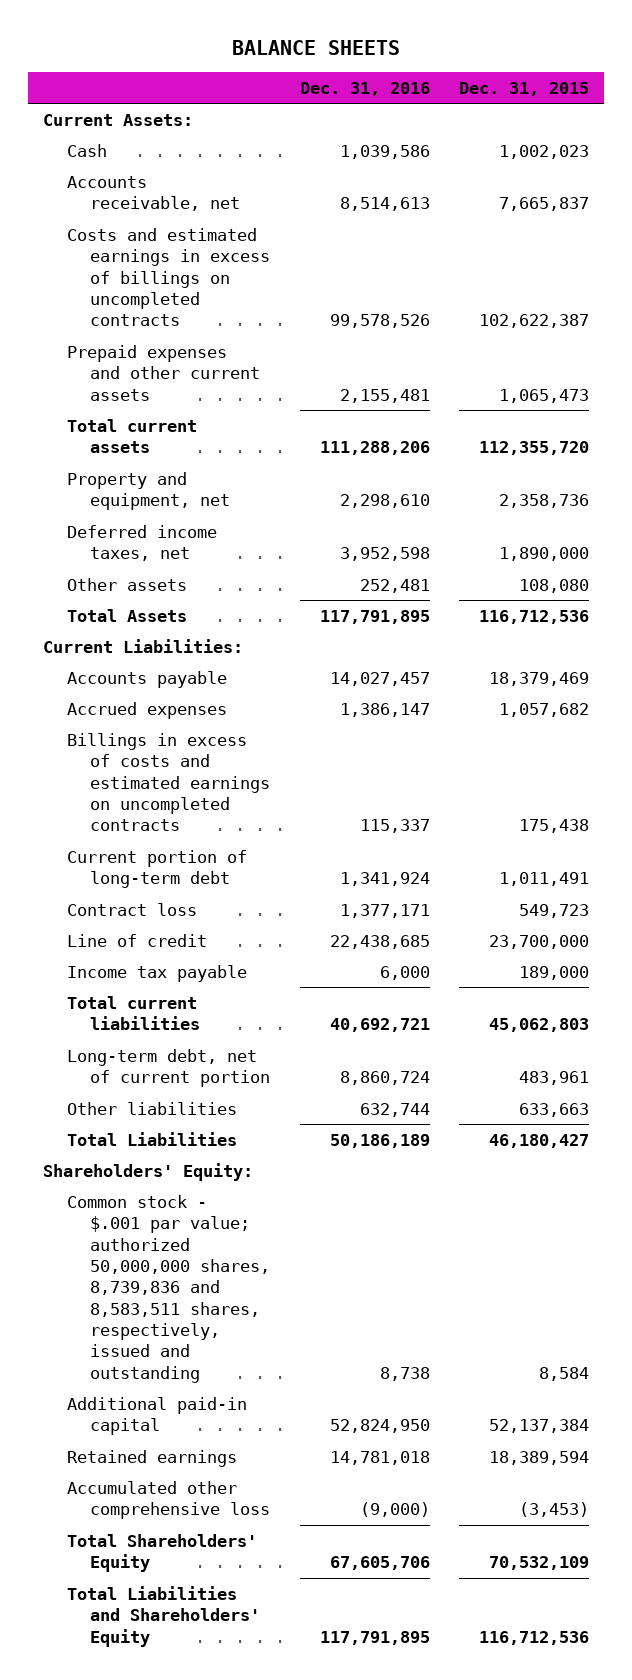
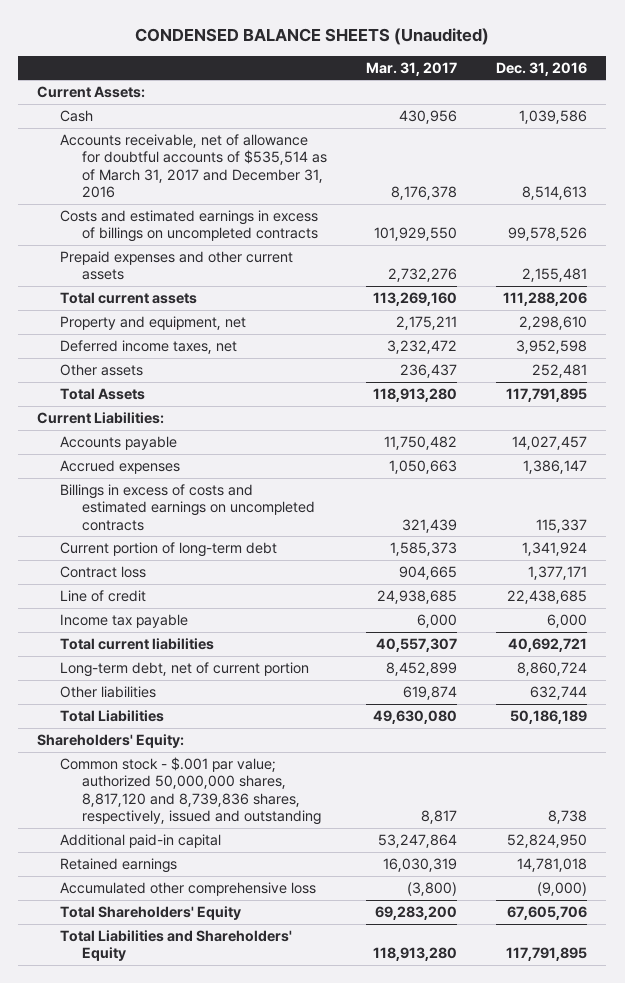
[232,39,401,55] BALANCE SHEETS -> [135,27,490,45] CONDENSED BALANCE SHEETS (Unaudited)
[459,81,590,96] Dec. 31, 2015 -> none
none -> [366,61,458,76] Mar. 31, 2017
[66,175,241,212] Accounts receivable, net -> [59,134,328,198] Accounts receivable, net of allowance for doubtful accounts of $535,514 as of March 31, 2017 and December 31, 2016
[66,1194,271,1383] Common stock - $.001 par value; authorized 50,000,000 shares, 8,739,836 and 8,583,511 shares, respectively, issued and outstanding -> [59,757,322,825] Common stock - $.001 par value; authorized 50,000,000 shares, 8,817,120 and 8,739,836 shares, respectively, issued and outstanding

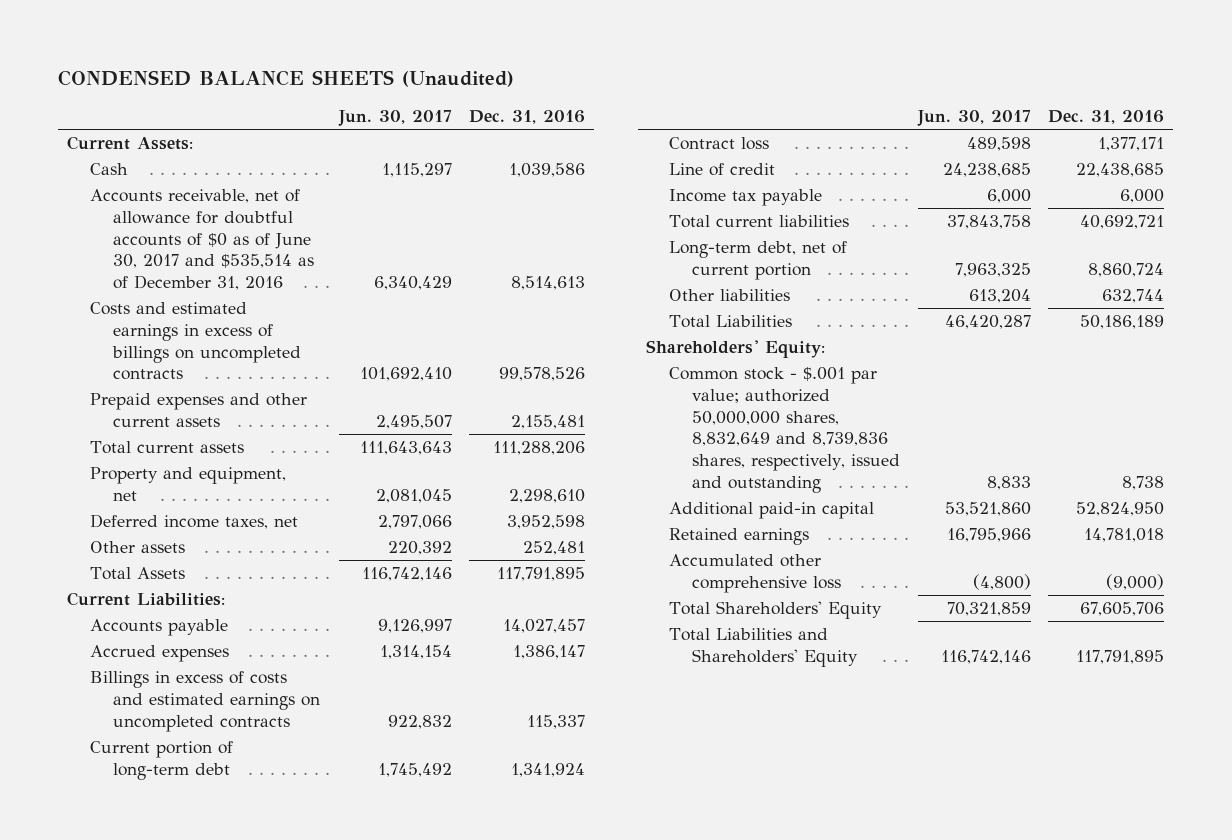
[366,61,458,76] Mar. 31, 2017 -> none
none -> [337,110,452,127] Jun. 30, 2017
[59,134,328,198] Accounts receivable, net of allowance for doubtful accounts of $535,514 as of March 31, 2017 and December 31, 2016 -> [90,189,314,290] Accounts receivable, net of allowance for doubtful accounts of $0 as of June 30, 2017 and $535,514 as of December 31, 2016
[59,757,322,825] Common stock - $.001 par value; authorized 50,000,000 shares, 8,817,120 and 8,739,836 shares, respectively, issued and outstanding -> [669,367,901,493] Common stock - $.001 par value; authorized 50,000,000 shares, 8,832,649 and 8,739,836 shares, respectively, issued and outstanding

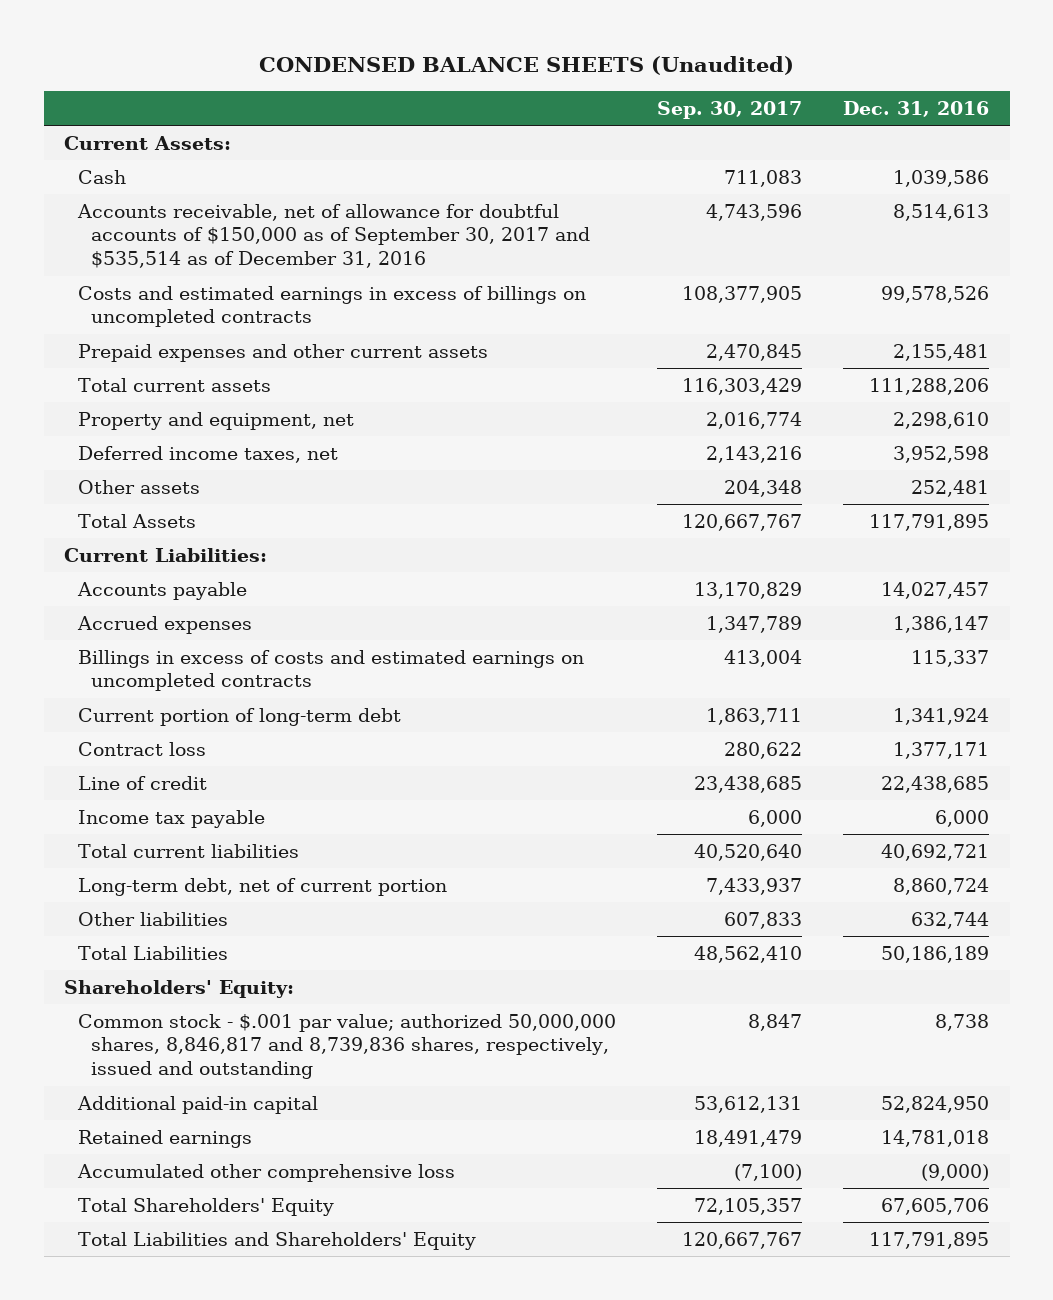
[337,110,452,127] Jun. 30, 2017 -> none
none -> [656,100,802,119] Sep. 30, 2017
[90,189,314,290] Accounts receivable, net of allowance for doubtful accounts of $0 as of June 30, 2017 and $535,514 as of December 31, 2016 -> [76,203,591,268] Accounts receivable, net of allowance for doubtful accounts of $150,000 as of September 30, 2017 and $535,514 as of December 31, 2016
[669,367,901,493] Common stock - $.001 par value; authorized 50,000,000 shares, 8,832,649 and 8,739,836 shares, respectively, issued and outstanding -> [77,1013,616,1079] Common stock - $.001 par value; authorized 50,000,000 shares, 8,846,817 and 8,739,836 shares, respectively, issued and outstanding

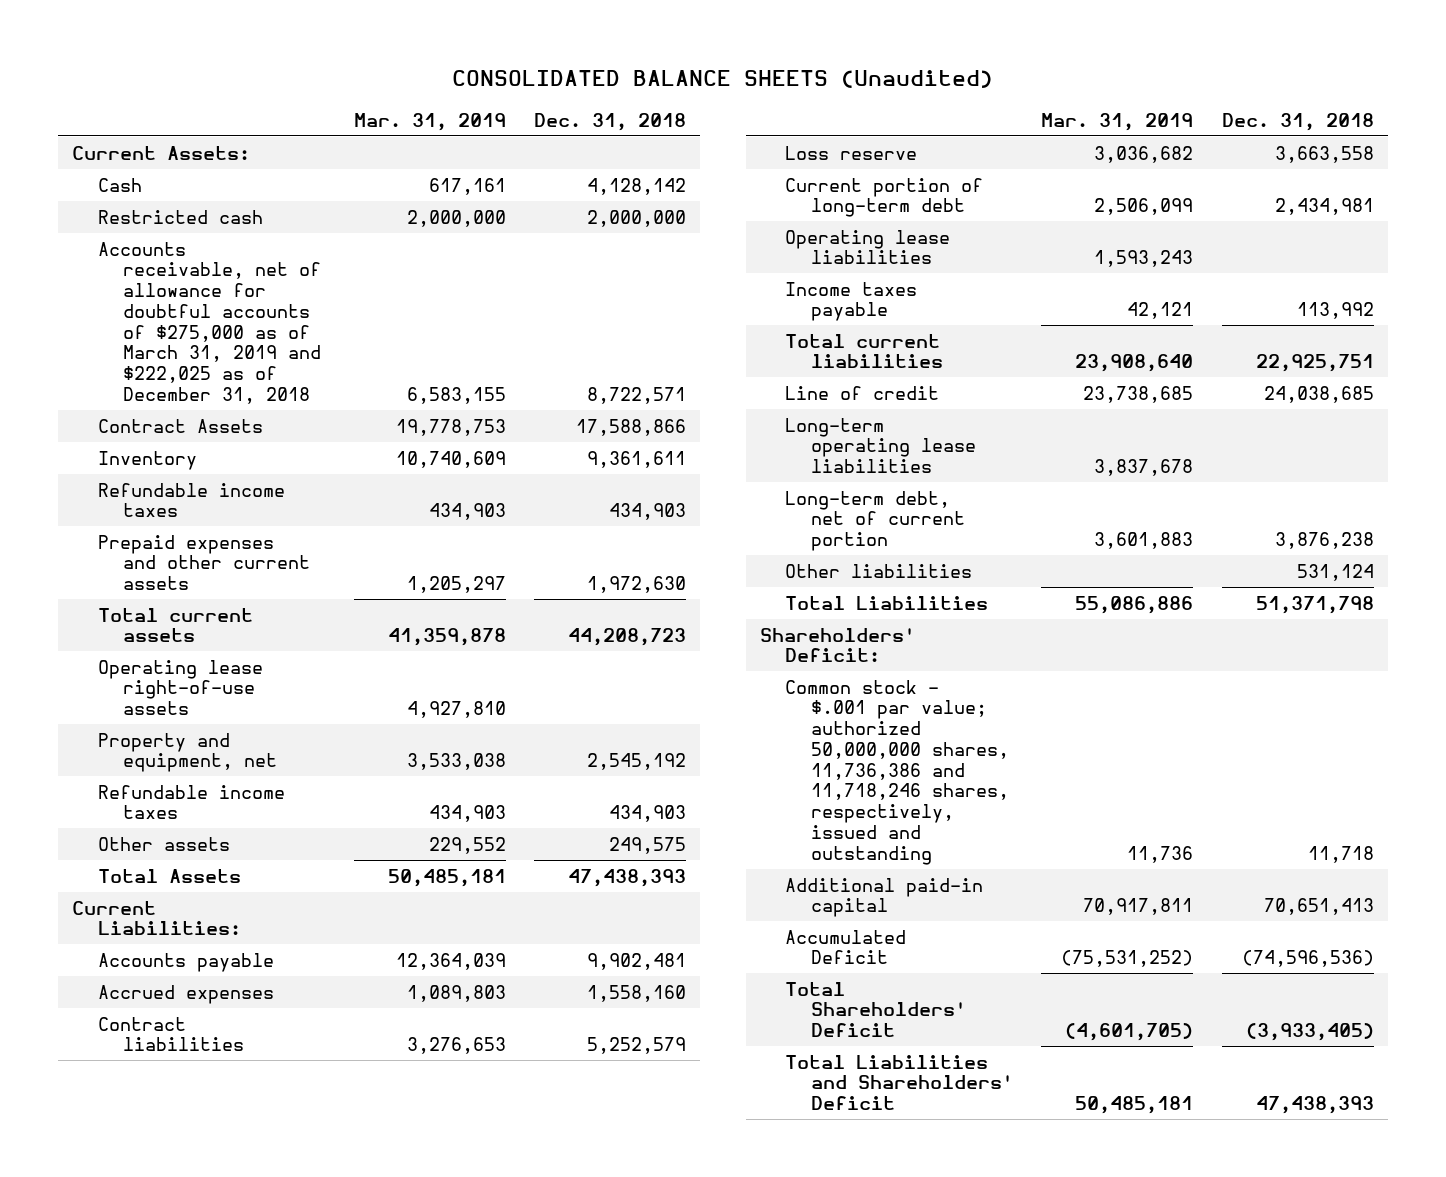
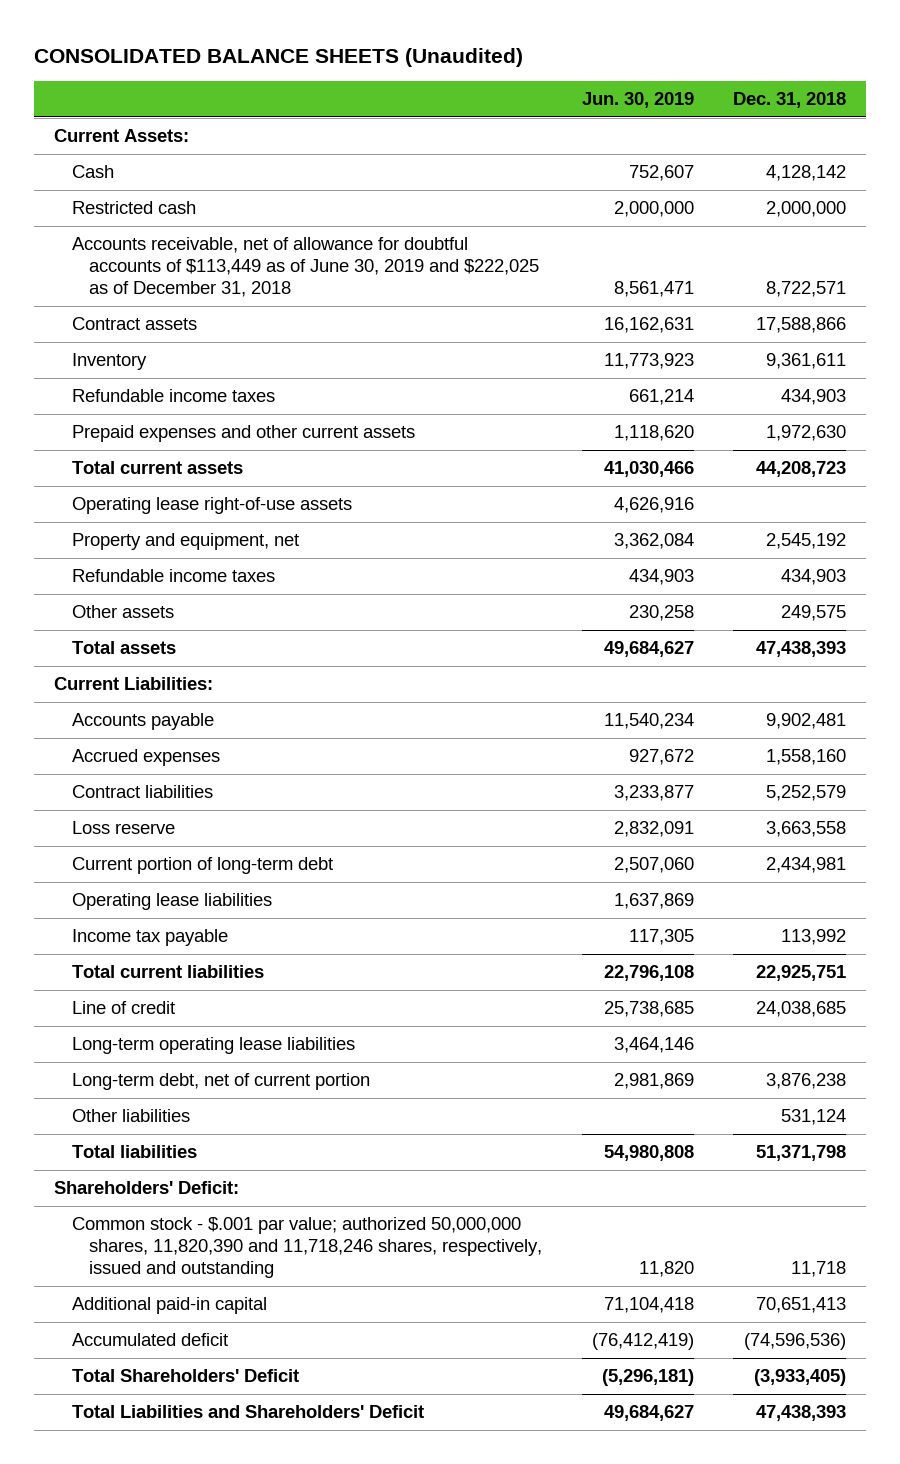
[353,112,506,131] Mar. 31, 2019 -> none
none -> [581,92,694,109] Jun. 30, 2019
[97,241,322,404] Accounts receivable, net of allowance for doubtful accounts of $275,000 as of March 31, 2019 and $222,025 as of December 31, 2018 -> [71,237,540,298] Accounts receivable, net of allowance for doubtful accounts of $113,449 as of June 30, 2019 and $222,025 as of December 31, 2018
[97,418,263,433] Contract Assets -> [71,317,197,331] Contract assets
[97,868,241,883] Total Assets -> [71,641,176,655] Total assets
[785,281,918,322] Income taxes payable -> [71,929,228,947] Income tax payable
[785,595,989,610] Total Liabilities -> [71,1145,197,1159] Total liabilities
[785,679,1009,865] Common stock - $.001 par value; authorized 50,000,000 shares, 11,736,386 and 11,718,246 shares, respectively, issued and outstanding -> [71,1217,543,1279] Common stock - $.001 par value; authorized 50,000,000 shares, 11,820,390 and 11,718,246 shares, respectively, issued and outstanding
[785,929,907,965] Accumulated Deficit -> [71,1333,228,1347] Accumulated deficit

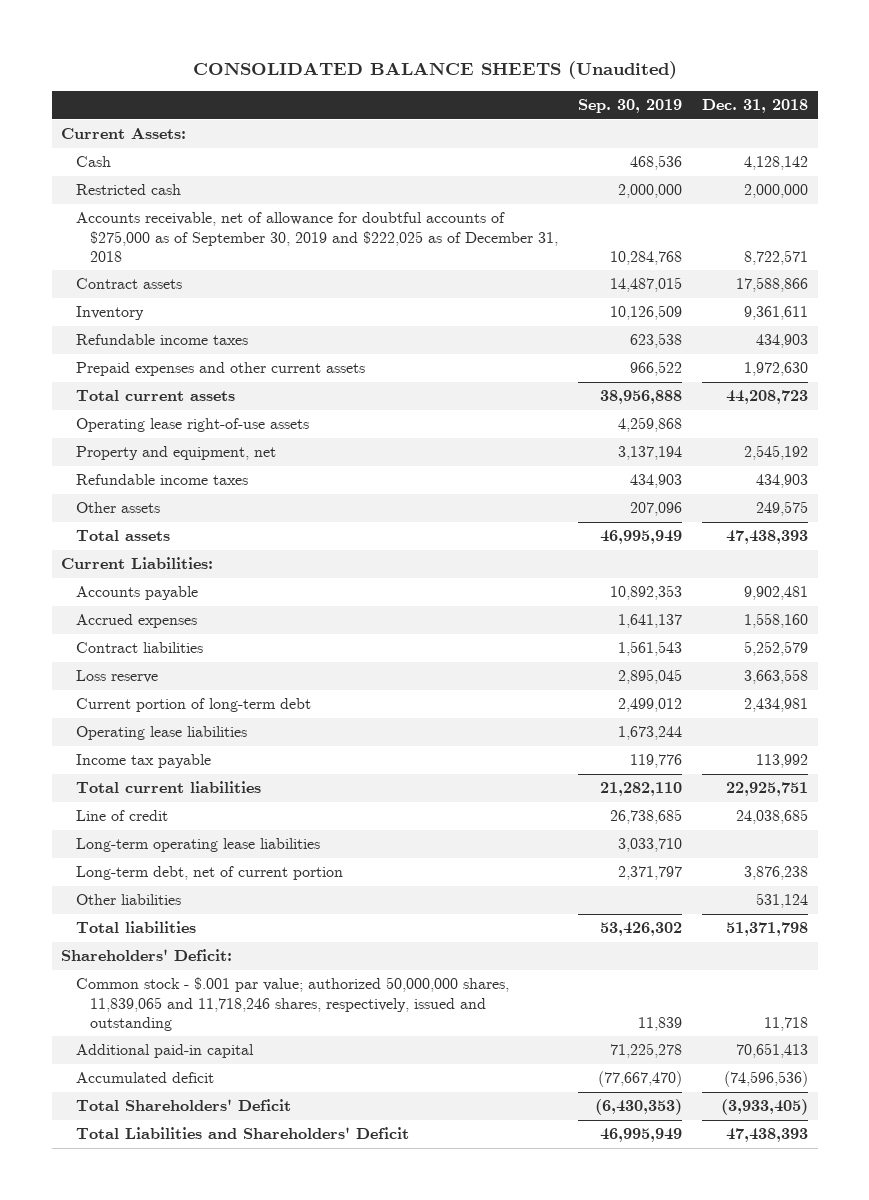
[581,92,694,109] Jun. 30, 2019 -> none
none -> [578,98,683,113] Sep. 30, 2019
[71,237,540,298] Accounts receivable, net of allowance for doubtful accounts of $113,449 as of June 30, 2019 and $222,025 as of December 31, 2018 -> [75,212,559,262] Accounts receivable, net of allowance for doubtful accounts of $275,000 as of September 30, 2019 and $222,025 as of December 31, 2018
[71,1217,543,1279] Common stock - $.001 par value; authorized 50,000,000 shares, 11,820,390 and 11,718,246 shares, respectively, issued and outstanding -> [75,977,509,1031] Common stock - $.001 par value; authorized 50,000,000 shares, 11,839,065 and 11,718,246 shares, respectively, issued and outstanding

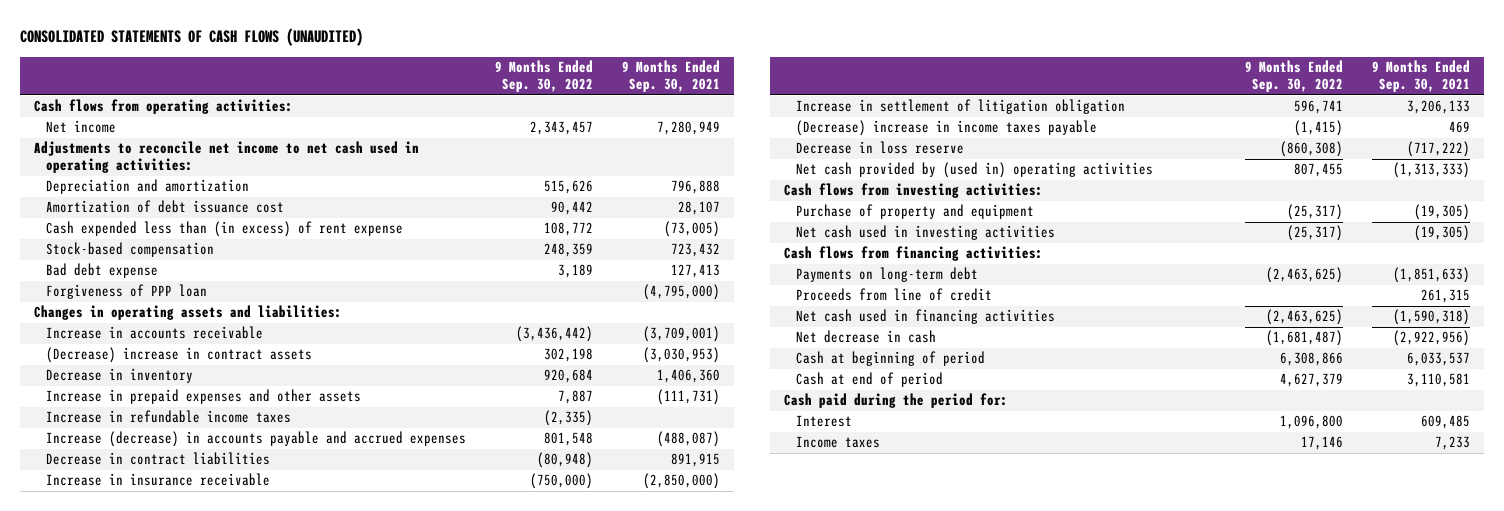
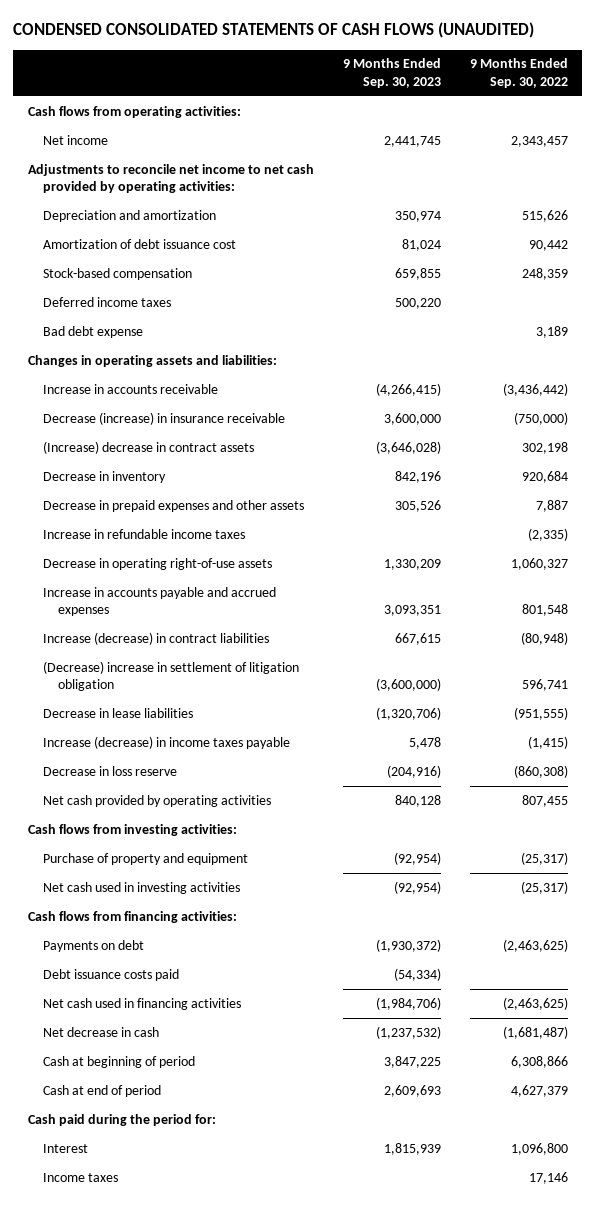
[20,28,364,47] CONSOLIDATED STATEMENTS OF CASH FLOWS (UNAUDITED) -> [13,22,535,39] CONDENSED CONSOLIDATED STATEMENTS OF CASH FLOWS (UNAUDITED)
[621,60,720,93] 9 Months Ended Sep. 30, 2021 -> none
none -> [342,58,441,88] 9 Months Ended Sep. 30, 2023
[34,141,420,174] Adjustments to reconcile net income to net cash used in operating activities: -> [27,163,314,194] Adjustments to reconcile net income to net cash provided by operating activities:
[46,221,404,238] Cash expended less than (in excess) of rent expense -> none
none -> [42,296,171,307] Deferred income taxes
[46,284,208,300] Forgiveness of PPP loan -> none
none -> [42,411,285,425] Decrease (increase) in insurance receivable
[46,347,313,364] (Decrease) increase in contract assets -> [42,440,254,454] (Increase) decrease in contract assets
[46,389,362,405] Increase in prepaid expenses and other assets -> [42,499,304,512] Decrease in prepaid expenses and other assets
[46,473,271,487] Increase in insurance receivable -> none
none -> [42,557,272,570] Decrease in operating right-of-use assets
[46,431,467,448] Increase (decrease) in accounts payable and accrued expenses -> [42,586,276,617] Increase in accounts payable and accrued expenses
[46,452,271,466] Decrease in contract liabilities -> [42,631,269,645] Increase (decrease) in contract liabilities
[796,99,1126,115] Increase in settlement of litigation obligation -> [42,660,299,692] (Decrease) increase in settlement of litigation obligation
none -> [42,707,193,718] Decrease in lease liabilities
[796,120,1098,137] (Decrease) increase in income taxes payable -> [42,735,290,749] Increase (decrease) in income taxes payable
[796,162,1154,179] Net cash provided by (used in) operating activities -> [42,794,271,807] Net cash provided by operating activities
[796,288,993,302] Proceeds from line of credit -> none
[796,267,979,283] Payments on long-term debt -> [42,939,144,952] Payments on debt
none -> [42,968,179,981] Debt issuance costs paid

